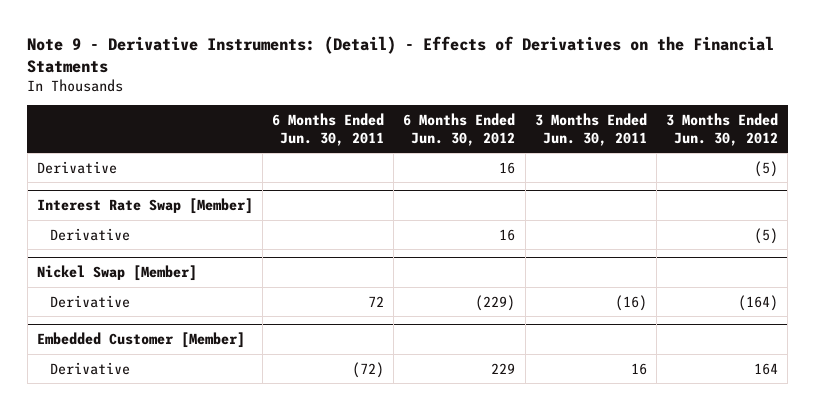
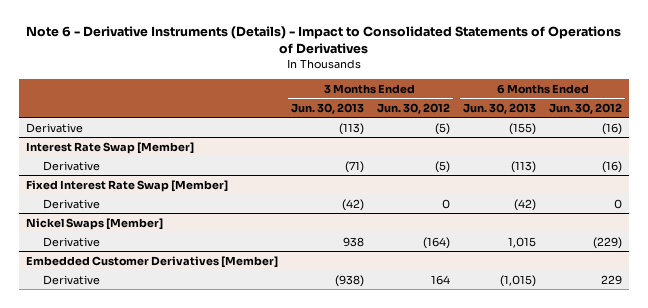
[27,35,775,73] Note 9 - Derivative Instruments: (Detail) - Effects of Derivatives on the Financial Statments -> [26,26,622,55] Note 6 - Derivative Instruments (Details) - Impact to Consolidated Statements of Operations of Derivatives
[272,112,385,146] 6 Months Ended Jun. 30, 2011 -> none
[534,112,647,146] 3 Months Ended Jun. 30, 2011 -> none
none -> [290,102,364,114] Jun. 30, 2013
none -> [463,102,537,114] Jun. 30, 2013
[499,161,516,174] 16 -> [602,122,623,135] (16)
[499,228,516,241] 16 -> [602,160,623,173] (16)
none -> [25,179,228,192] Fixed Interest Rate Swap [Member]
none -> [42,198,100,209] Derivative
[36,265,197,282] Nickel Swap [Member] -> [25,217,163,230] Nickel Swaps [Member]
[36,332,245,349] Embedded Customer [Member] -> [25,255,278,268] Embedded Customer Derivatives [Member]

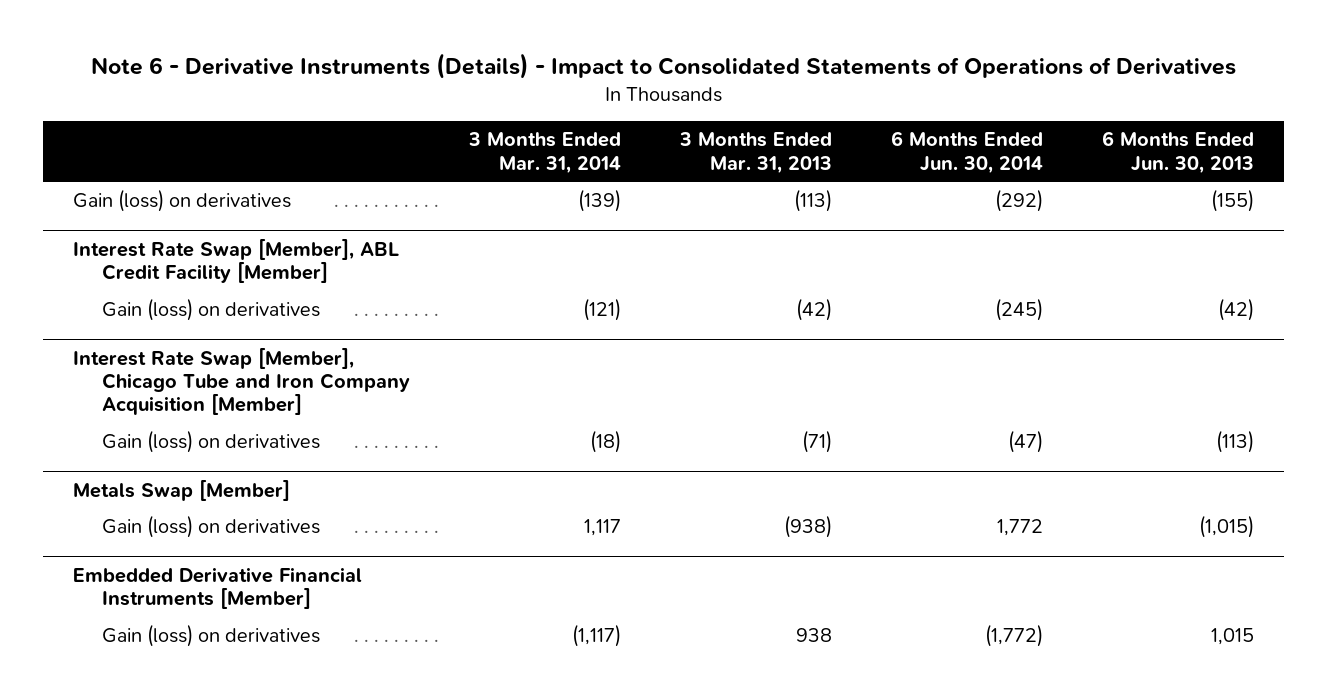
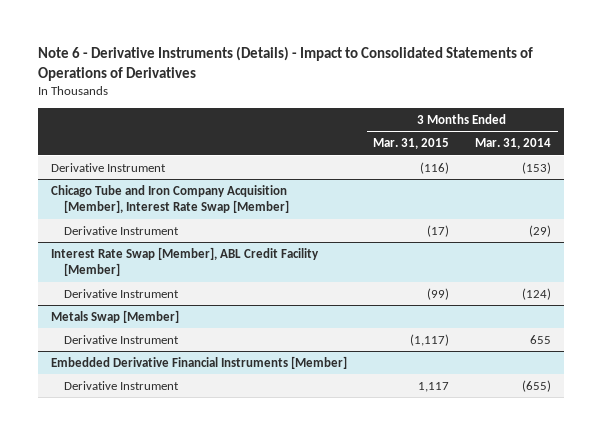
[678,132,832,174] 3 Months Ended Mar. 31, 2013 -> none
[891,131,1044,174] 6 Months Ended Jun. 30, 2014 -> none
[1102,131,1255,174] 6 Months Ended Jun. 30, 2013 -> none
none -> [373,138,450,150] Mar. 31, 2015
[72,189,291,213] Gain (loss) on derivatives -> none
none -> [51,162,167,172] Derivative Instrument
none -> [51,184,289,214] Chicago Tube and Iron Company Acquisition [Member], Interest Rate Swap [Member]
none -> [63,225,179,235] Derivative Instrument
[101,298,320,322] Gain (loss) on derivatives -> none
[72,347,410,416] Interest Rate Swap [Member], Chicago Tube and Iron Company Acquisition [Member] -> none
[101,430,320,454] Gain (loss) on derivatives -> none
none -> [63,288,179,298] Derivative Instrument
[101,515,320,539] Gain (loss) on derivatives -> none
none -> [63,334,179,344] Derivative Instrument
[101,624,320,648] Gain (loss) on derivatives -> none
none -> [63,380,179,390] Derivative Instrument

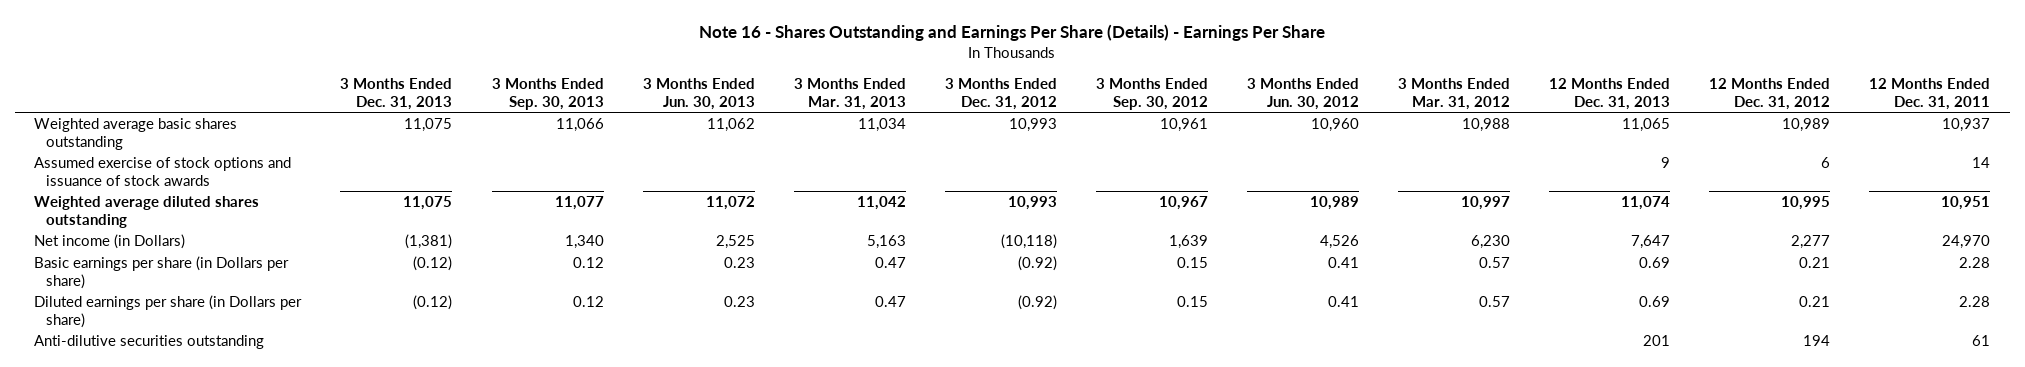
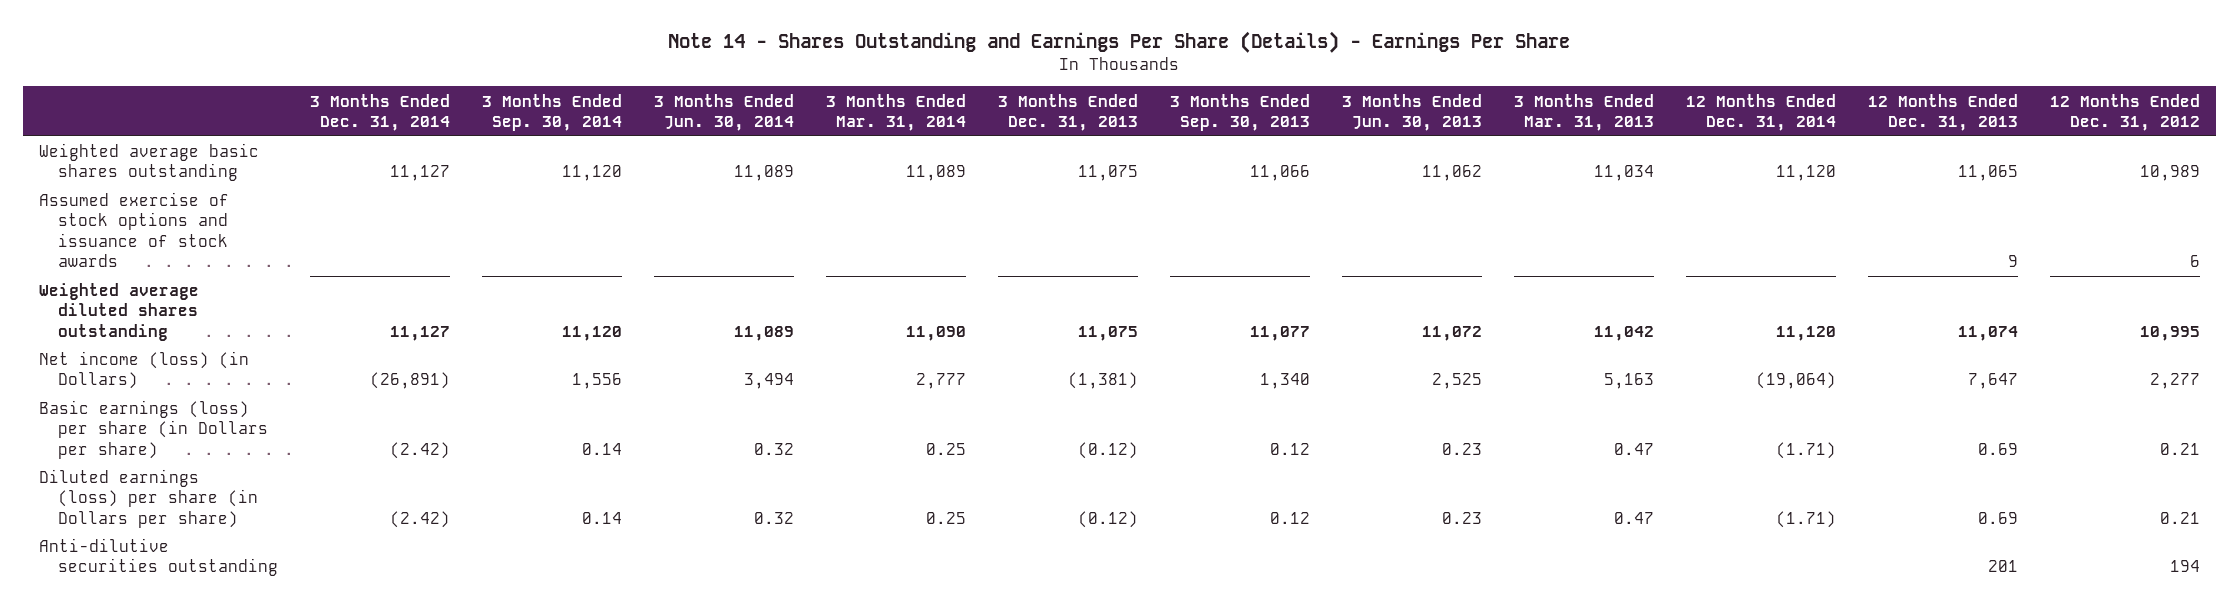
[699,23,1326,41] Note 16 - Shares Outstanding and Earnings Per Share (Details) - Earnings Per Share -> [668,31,1571,54] Note 14 - Shares Outstanding and Earnings Per Share (Details) - Earnings Per Share
[944,78,1057,110] 3 Months Ended Dec. 31, 2012 -> none
[1095,78,1208,110] 3 Months Ended Sep. 30, 2012 -> none
[1246,78,1359,110] 3 Months Ended Jun. 30, 2012 -> none
[1398,78,1511,110] 3 Months Ended Mar. 31, 2012 -> none
[1869,78,1991,110] 12 Months Ended Dec. 31, 2011 -> none
none -> [310,93,451,131] 3 Months Ended Dec. 31, 2014
none -> [482,93,623,131] 3 Months Ended Sep. 30, 2014
none -> [654,93,795,131] 3 Months Ended Jun. 30, 2014
none -> [826,93,967,131] 3 Months Ended Mar. 31, 2014
none -> [1685,93,1836,131] 12 Months Ended Dec. 31, 2014
[34,234,186,250] Net income (in Dollars) -> [39,351,250,390] Net income (loss) (in Dollars)
[34,256,290,289] Basic earnings per share (in Dollars per share) -> [39,400,269,459] Basic earnings (loss) per share (in Dollars per share)
[34,295,303,328] Diluted earnings per share (in Dollars per share) -> [39,469,259,528] Diluted earnings (loss) per share (in Dollars per share)

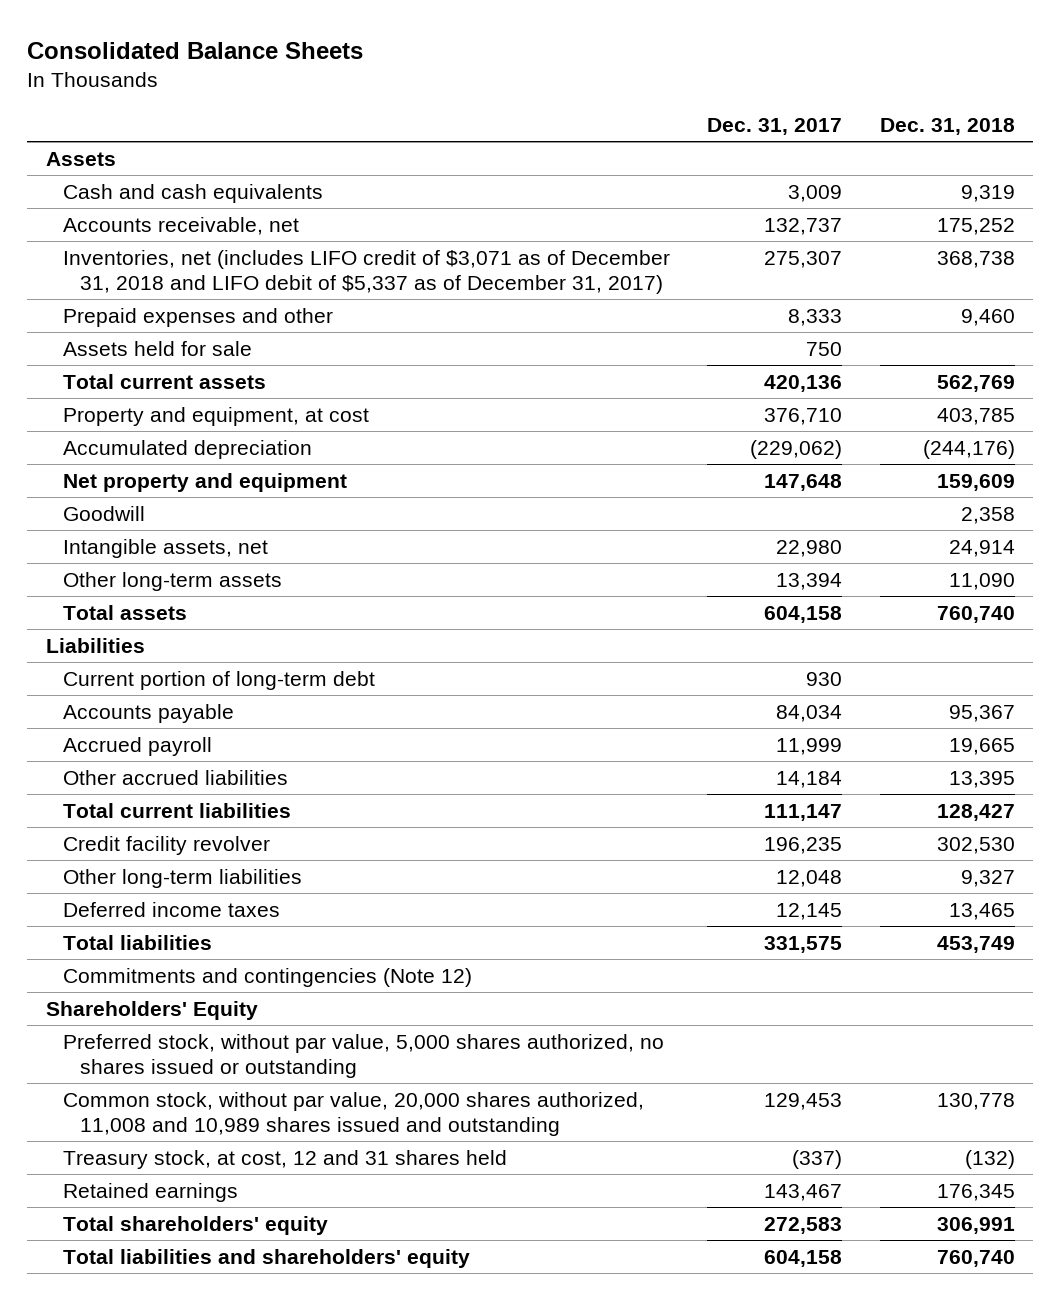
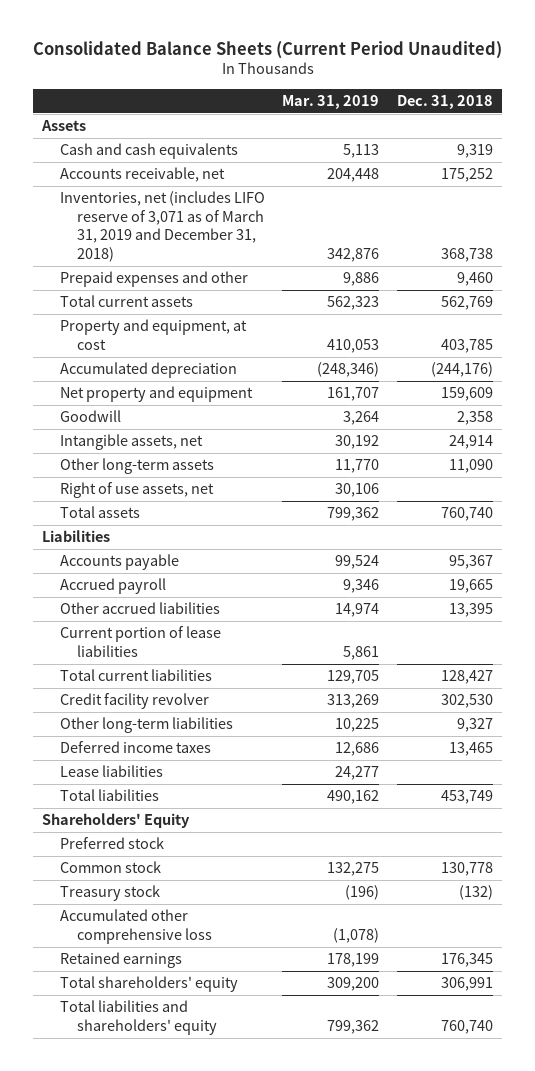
[27,42,364,60] Consolidated Balance Sheets -> [32,41,502,60] Consolidated Balance Sheets (Current Period Unaudited)
[707,117,843,135] Dec. 31, 2017 -> none
none -> [282,95,380,110] Mar. 31, 2019
[63,249,671,294] Inventories, net (includes LIFO credit of $3,071 as of December 31, 2018 and LIFO debit of $5,337 as of December 31, 2017) -> [59,191,265,263] Inventories, net (includes LIFO reserve of 3,071 as of March 31, 2019 and December 31, 2018)
[63,340,253,356] Assets held for sale -> none
none -> [59,482,214,499] Right of use assets, net
[63,670,376,690] Current portion of long-term debt -> none
none -> [59,626,221,657] Current portion of lease liabilities
none -> [59,765,163,778] Lease liabilities
[63,967,473,987] Commitments and contingencies (Note 12) -> none
[63,1033,665,1078] Preferred stock, without par value, 5,000 shares authorized, no shares issued or outstanding -> [59,837,164,850] Preferred stock
[63,1091,645,1136] Common stock, without par value, 20,000 shares authorized, 11,008 and 10,989 shares issued and outstanding -> [59,861,161,874] Common stock
[63,1149,508,1169] Treasury stock, at cost, 12 and 31 shares held -> [59,885,160,902] Treasury stock
none -> [59,909,213,944] Accumulated other comprehensive loss

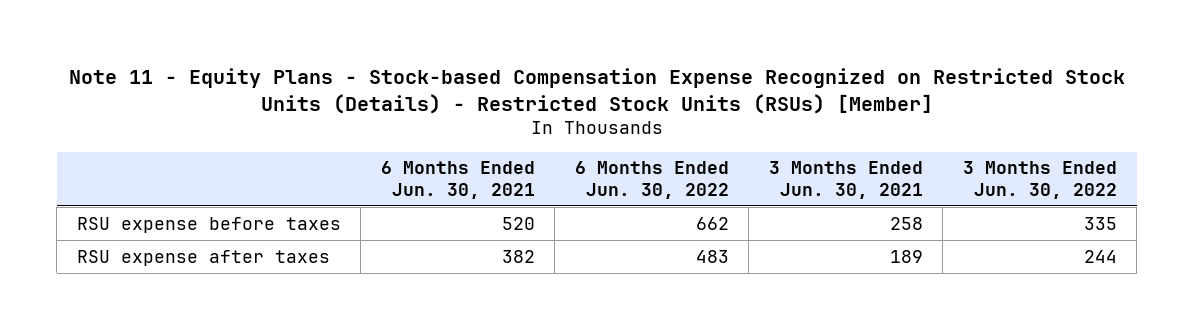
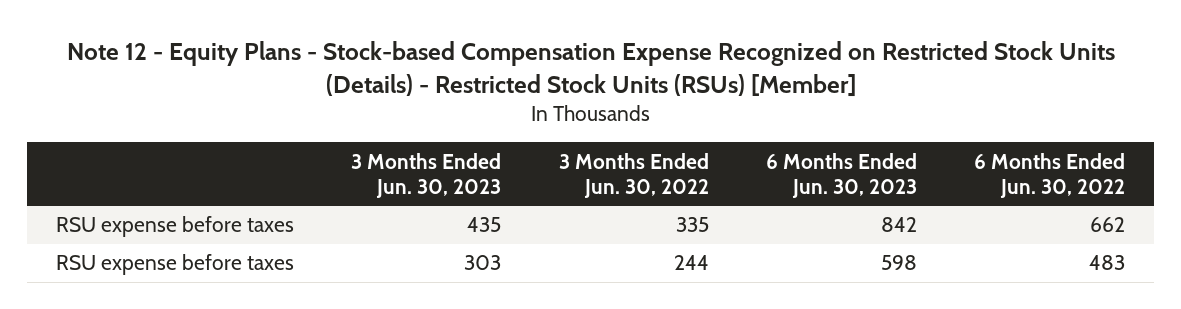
[68,67,1125,114] Note 11 - Equity Plans - Stock-based Compensation Expense Recognized on Restricted Stock Units (Details) - Restricted Stock Units (RSUs) [Member] -> [66,40,1115,97] Note 12 - Equity Plans - Stock-based Compensation Expense Recognized on Restricted Stock Units (Details) - Restricted Stock Units (RSUs) [Member]
[380,161,535,199] 6 Months Ended Jun. 30, 2021 -> none
[768,161,923,199] 3 Months Ended Jun. 30, 2021 -> none
none -> [351,152,502,198] 3 Months Ended Jun. 30, 2023
none -> [765,152,917,198] 6 Months Ended Jun. 30, 2023
[76,249,330,266] RSU expense after taxes -> [55,254,294,276] RSU expense before taxes

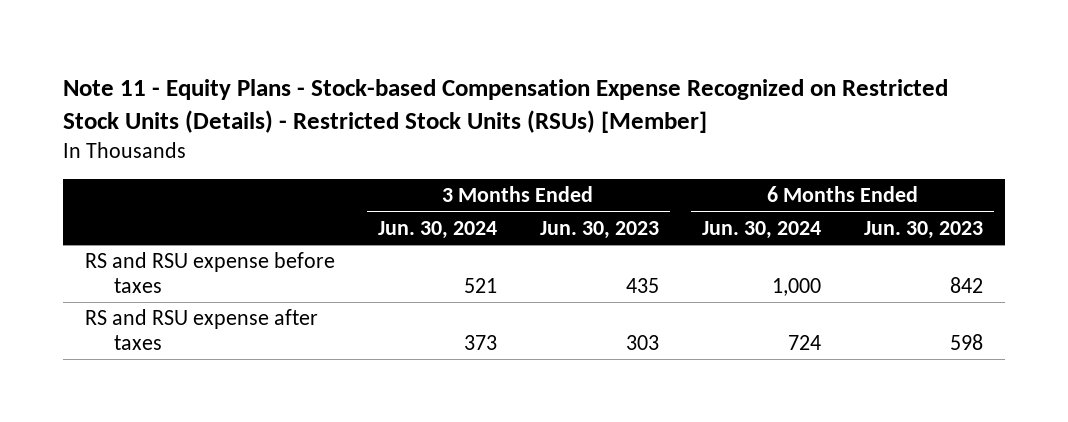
[66,40,1115,97] Note 12 - Equity Plans - Stock-based Compensation Expense Recognized on Restricted Stock Units (Details) - Restricted Stock Units (RSUs) [Member] -> [62,79,948,134] Note 11 - Equity Plans - Stock-based Compensation Expense Recognized on Restricted Stock Units (Details) - Restricted Stock Units (RSUs) [Member]
[558,152,709,198] 3 Months Ended Jun. 30, 2022 -> none
[974,152,1126,198] 6 Months Ended Jun. 30, 2022 -> none
none -> [377,220,497,239] Jun. 30, 2024
none -> [702,220,822,239] Jun. 30, 2024
[55,216,294,238] RSU expense before taxes -> [84,252,335,293] RS and RSU expense before taxes
[55,254,294,276] RSU expense before taxes -> [84,309,318,350] RS and RSU expense after taxes

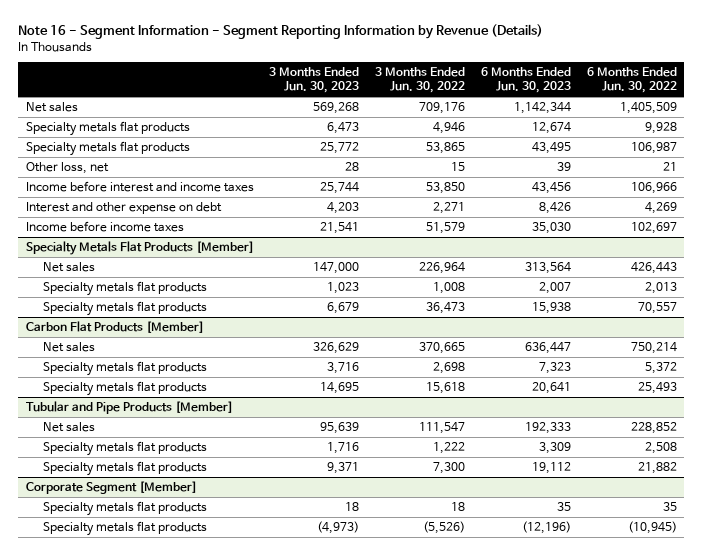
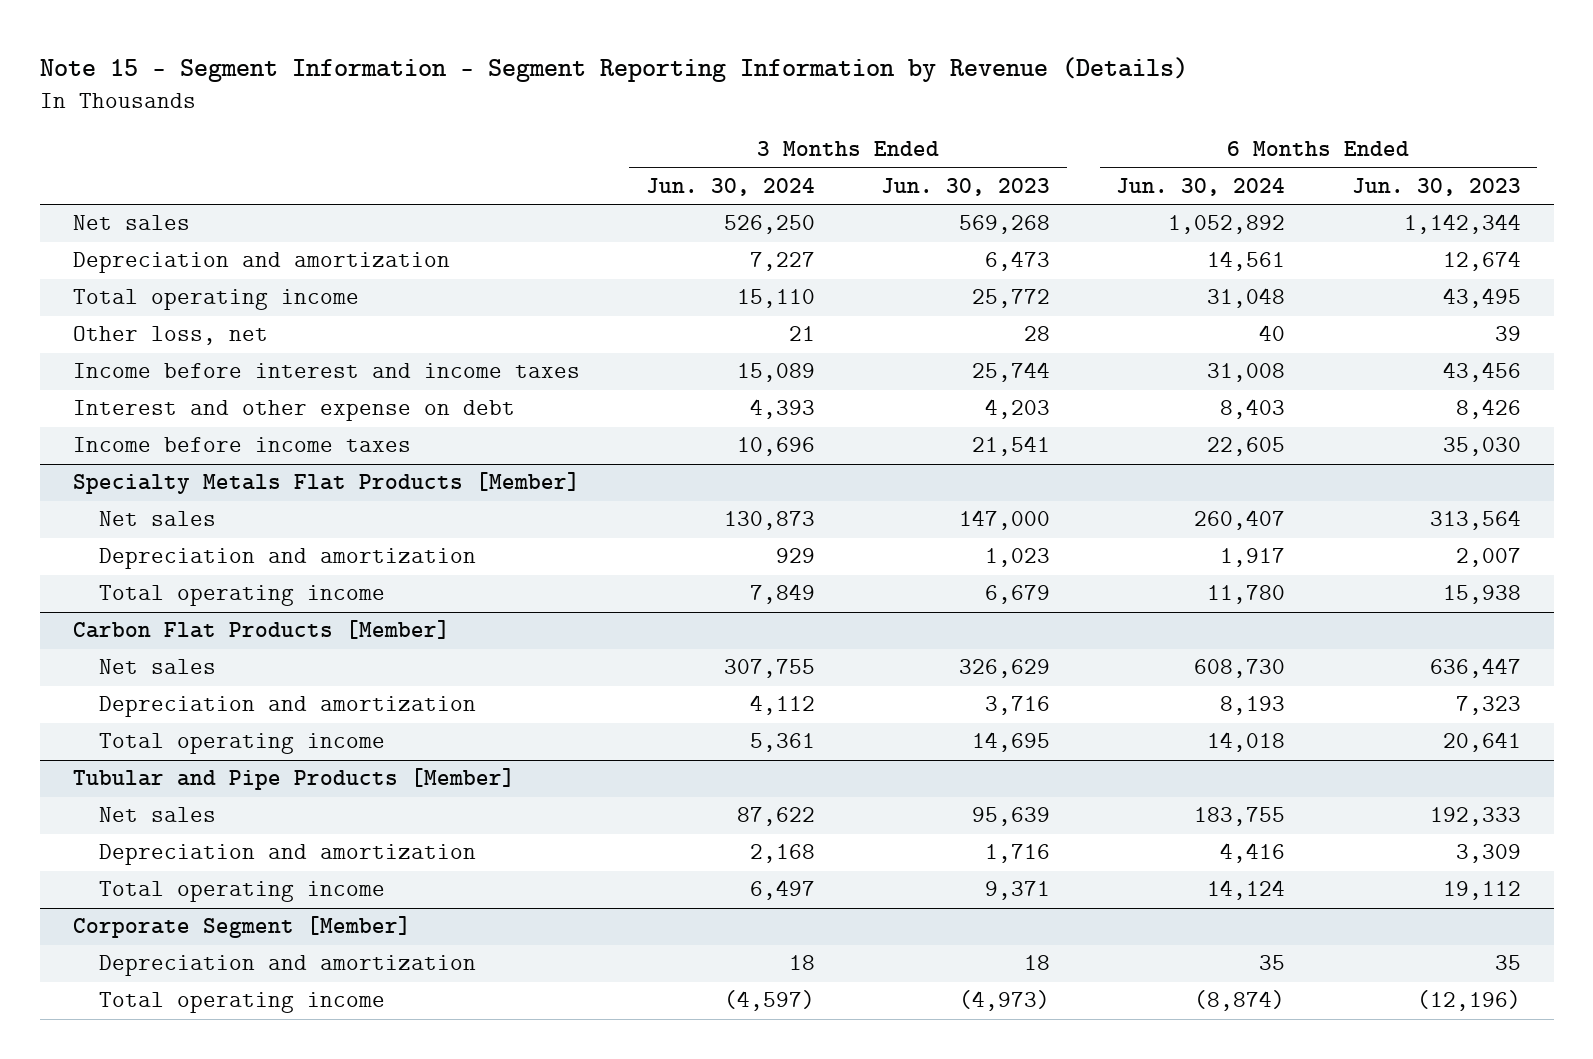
[17,24,543,40] Note 16 - Segment Information - Segment Reporting Information by Revenue (Details) -> [39,56,1188,82] Note 15 - Segment Information - Segment Reporting Information by Revenue (Details)
[375,67,466,94] 3 Months Ended Jun. 30, 2022 -> none
[586,67,677,94] 6 Months Ended Jun. 30, 2022 -> none
none -> [645,178,815,197] Jun. 30, 2024
none -> [1116,178,1286,197] Jun. 30, 2024
[25,120,190,136] Specialty metals flat products -> [72,252,450,274] Depreciation and amortization
[25,140,190,156] Specialty metals flat products -> [72,289,359,311] Total operating income
[42,280,207,296] Specialty metals flat products -> [99,548,477,570] Depreciation and amortization
[42,300,207,316] Specialty metals flat products -> [99,585,386,607] Total operating income
[42,360,207,376] Specialty metals flat products -> [99,696,477,718] Depreciation and amortization
[42,380,207,396] Specialty metals flat products -> [99,733,386,755] Total operating income
[42,440,207,456] Specialty metals flat products -> [99,844,477,866] Depreciation and amortization
[42,460,207,476] Specialty metals flat products -> [99,881,386,903] Total operating income
[42,500,207,516] Specialty metals flat products -> [99,955,477,977] Depreciation and amortization
[42,520,207,536] Specialty metals flat products -> [99,992,386,1014] Total operating income

